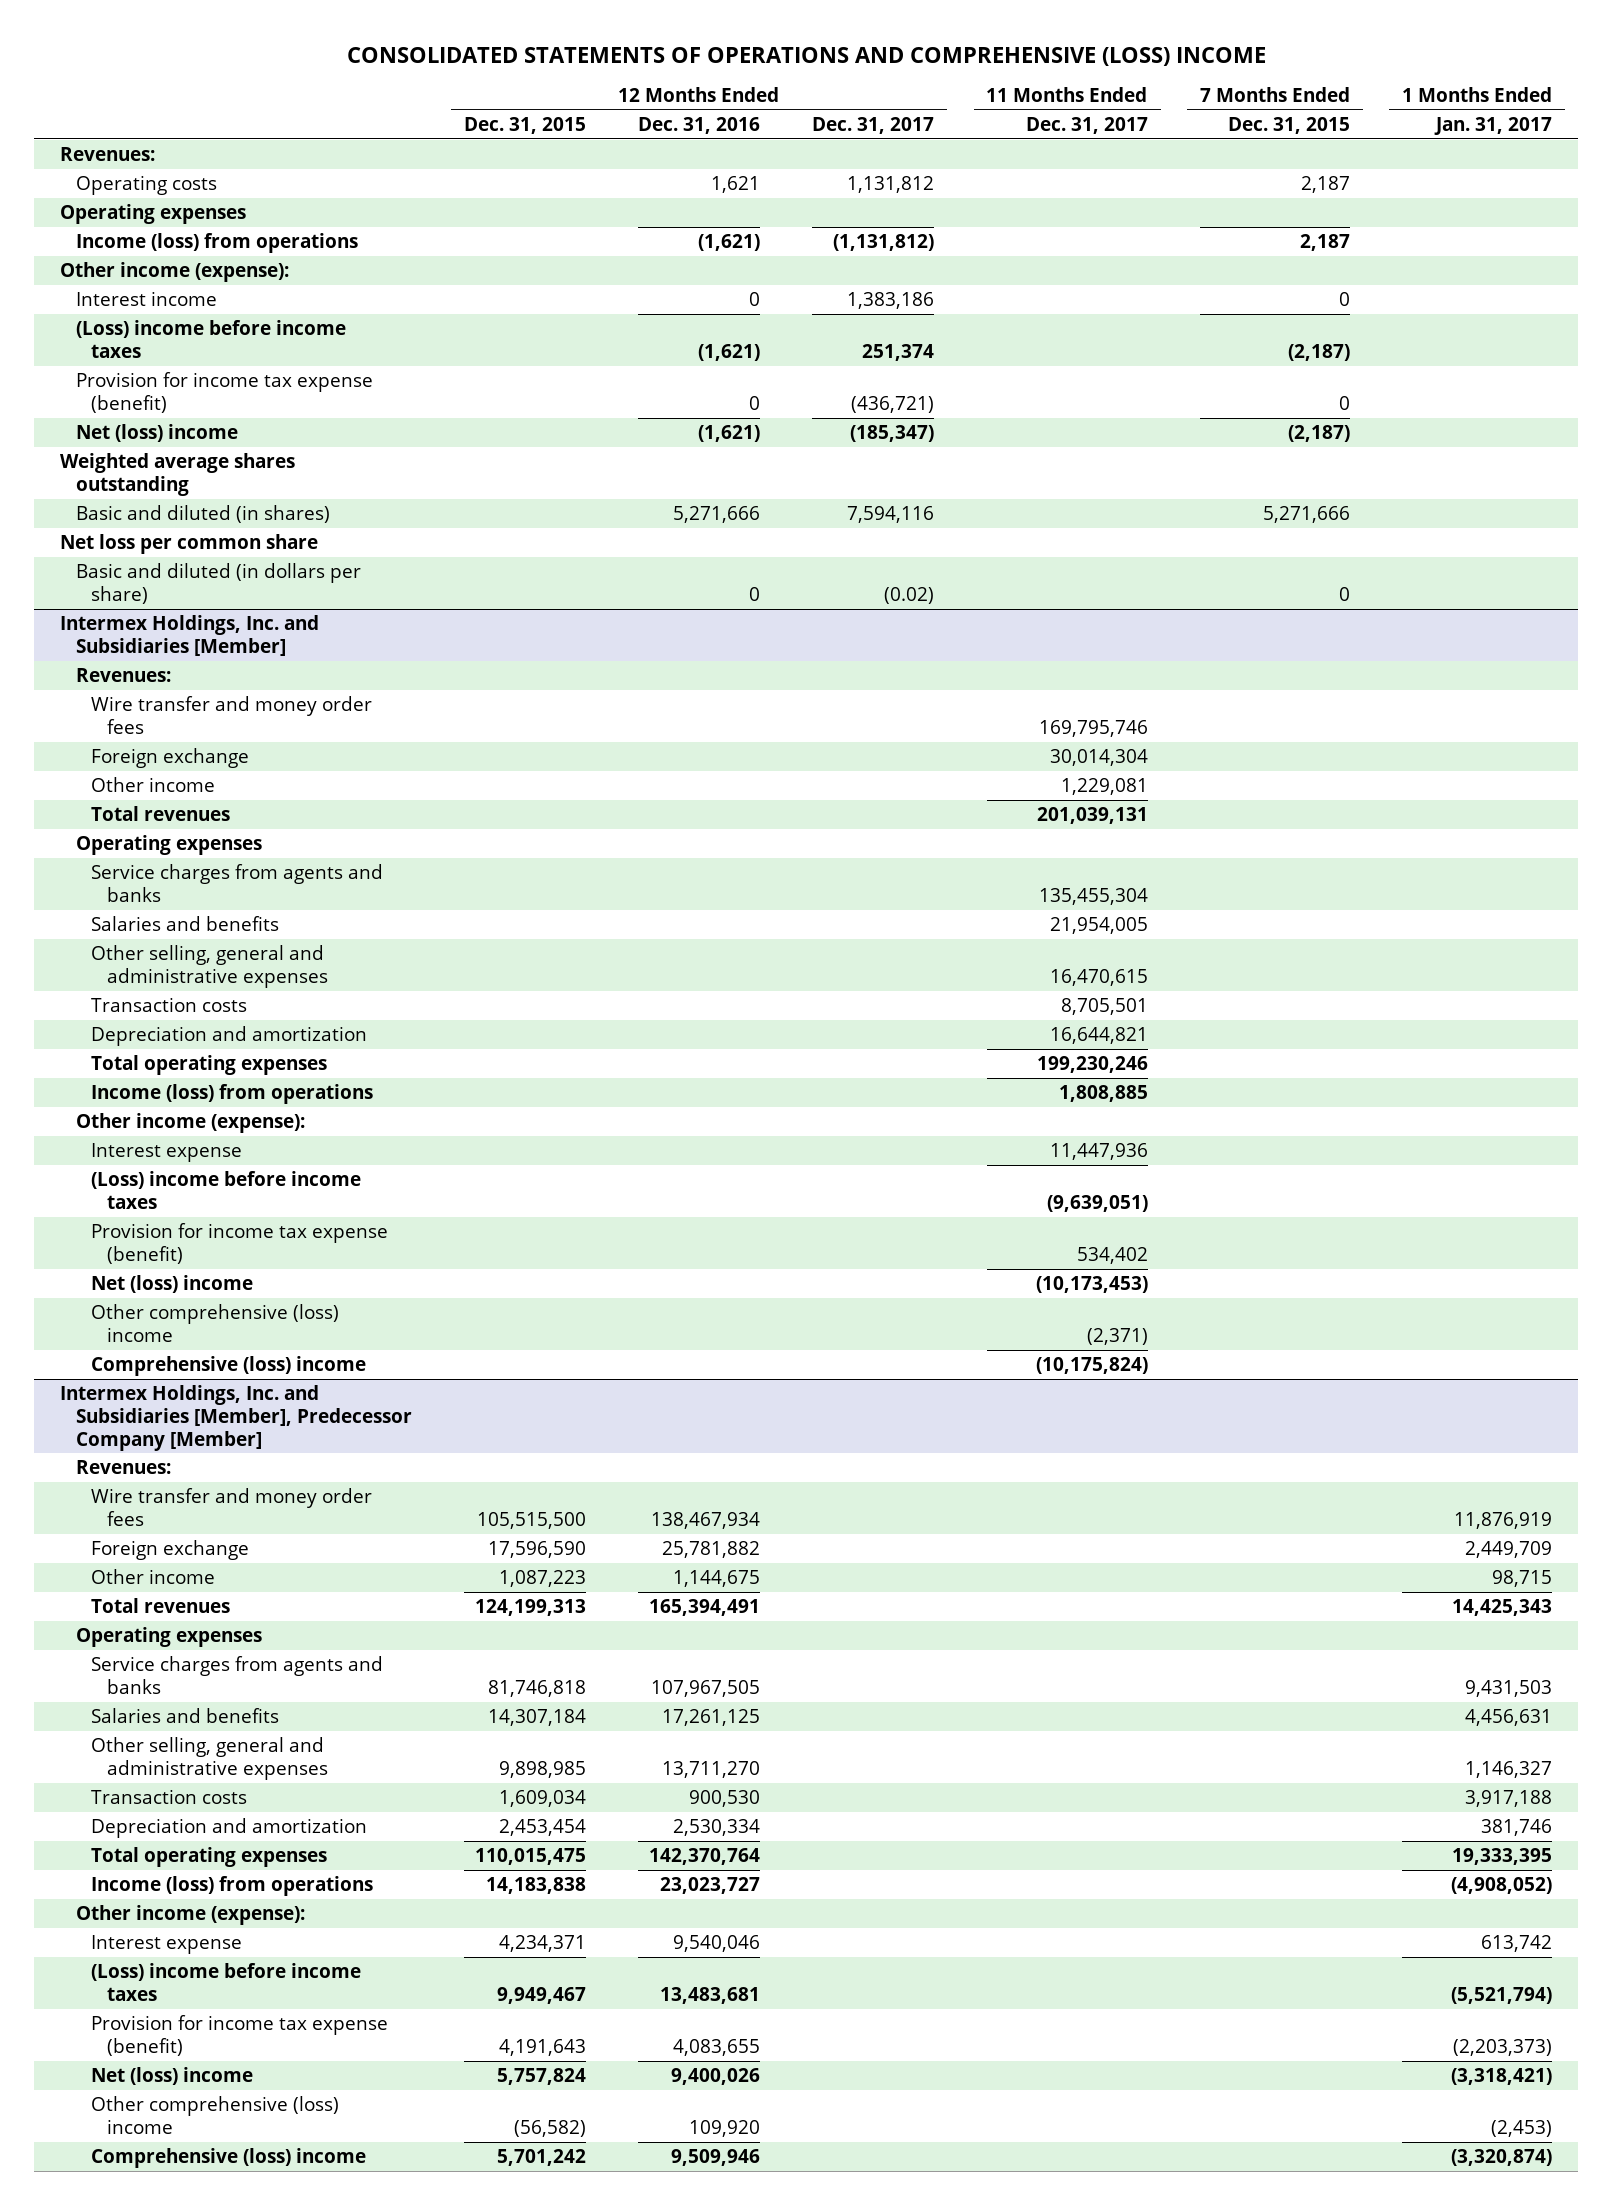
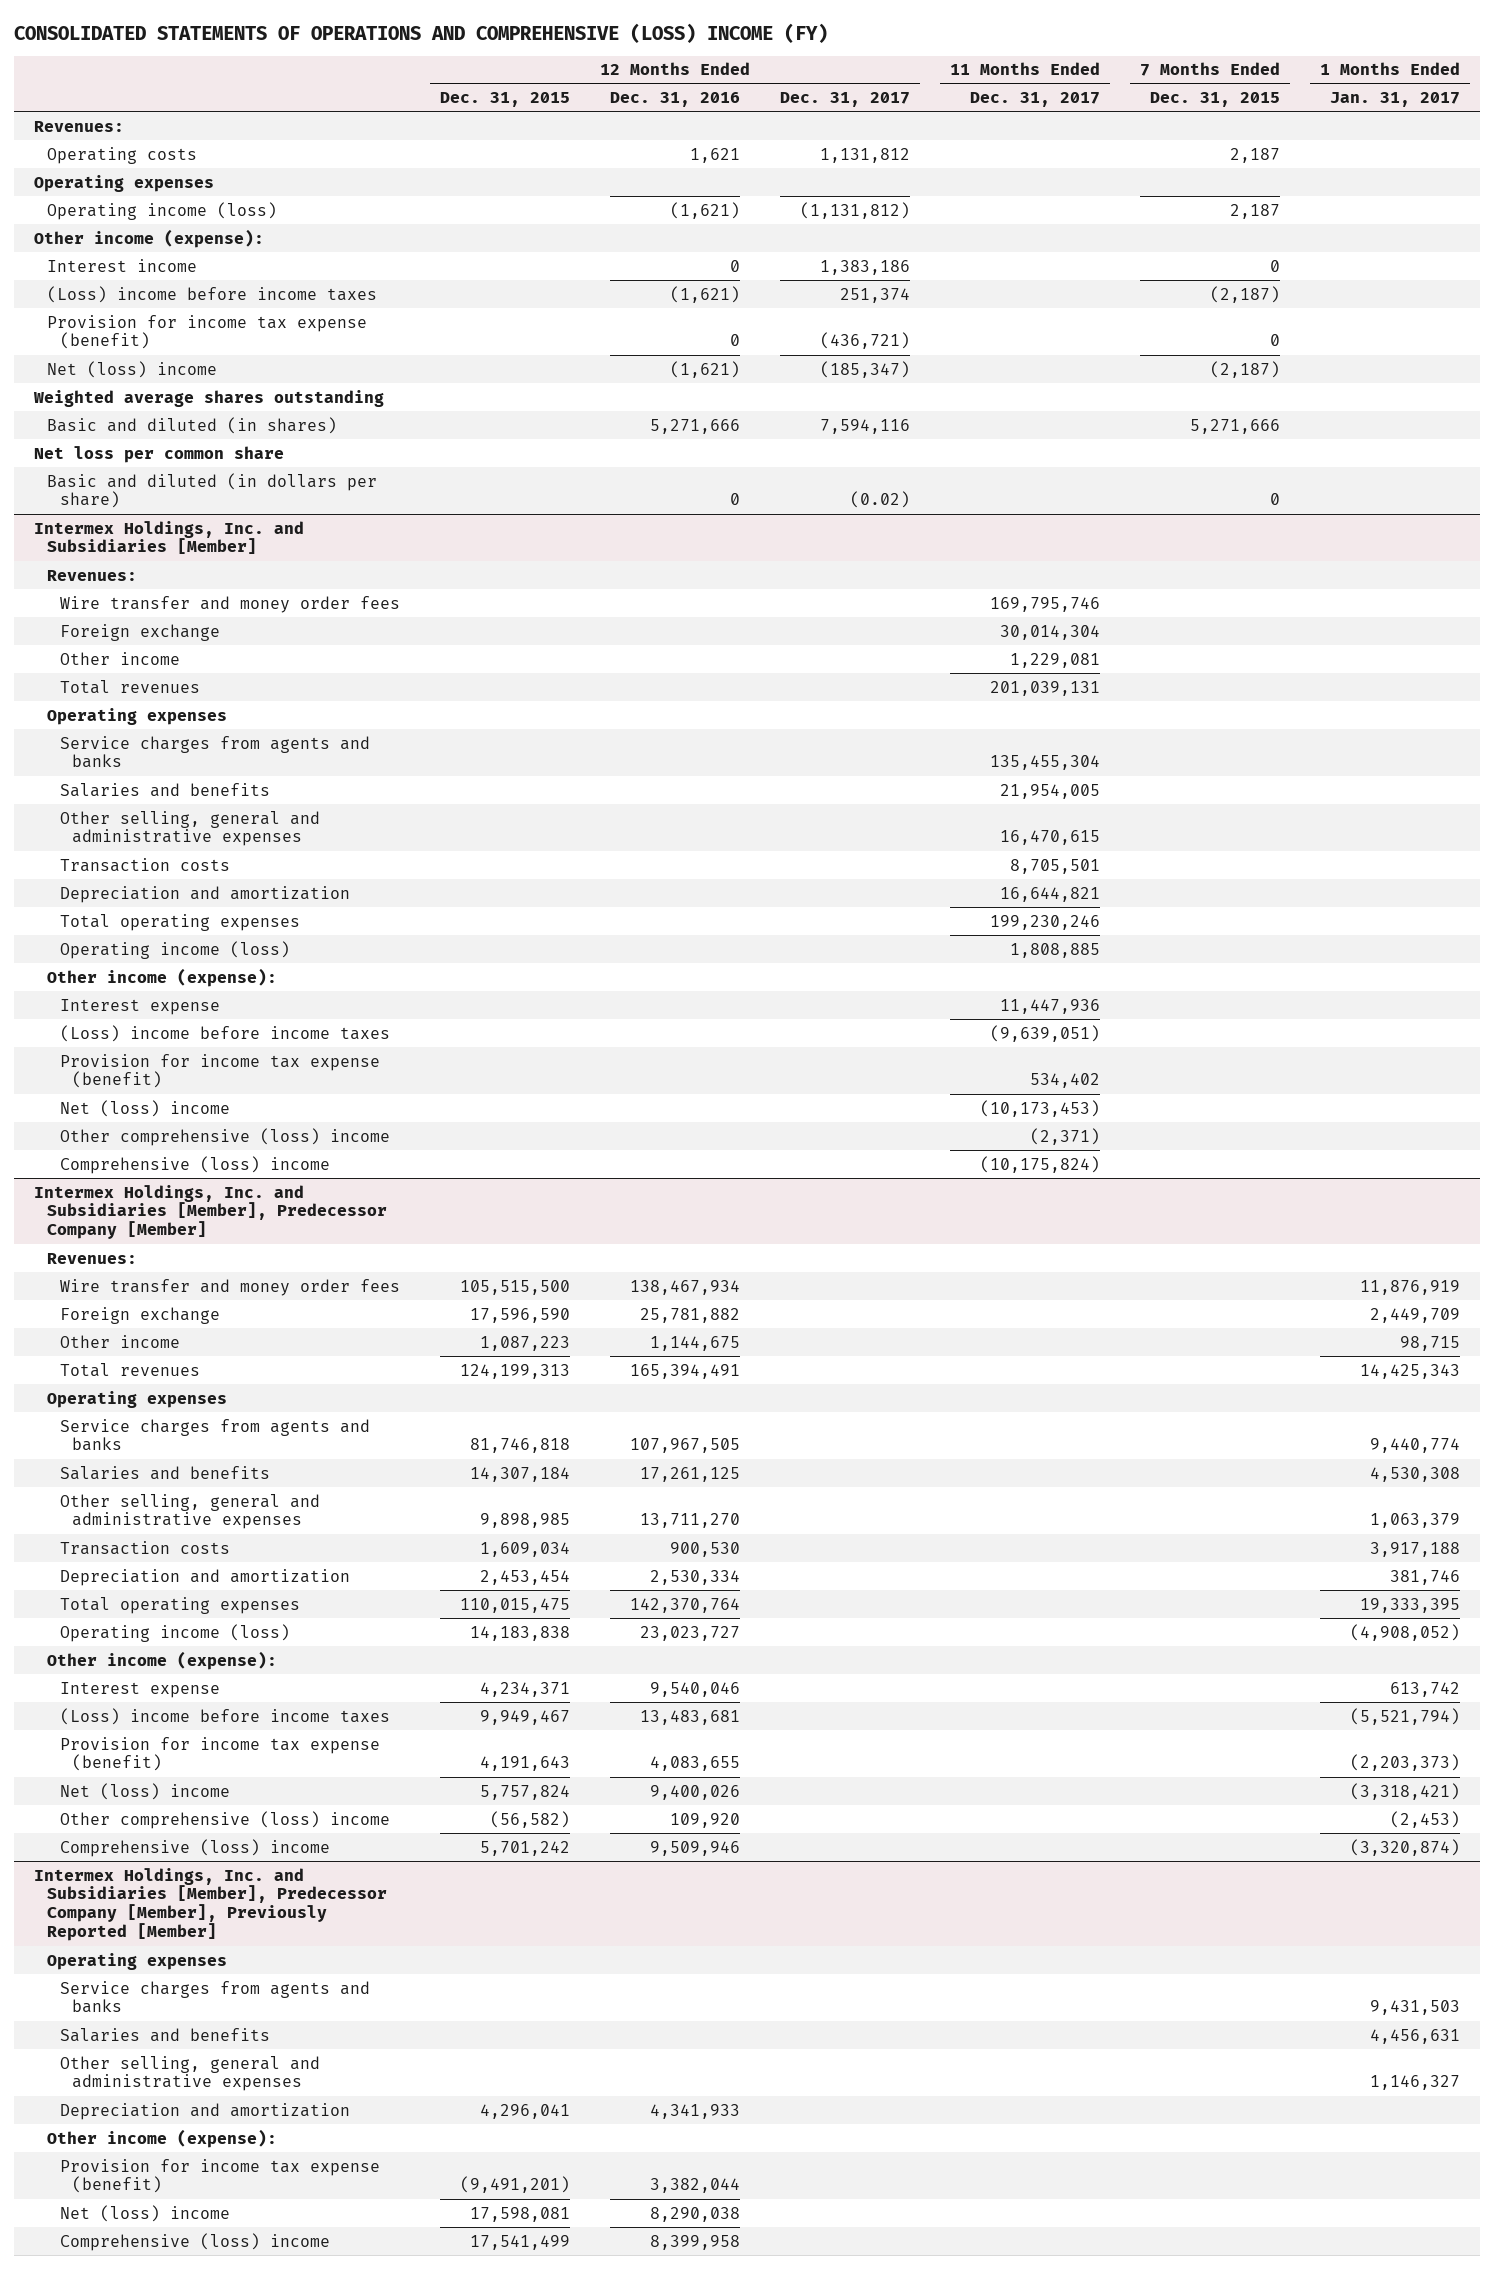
[346,46,1266,66] CONSOLIDATED STATEMENTS OF OPERATIONS AND COMPREHENSIVE (LOSS) INCOME -> [14,22,829,43] CONSOLIDATED STATEMENTS OF OPERATIONS AND COMPREHENSIVE (LOSS) INCOME (FY)
[75,232,358,253] Income (loss) from operations -> [47,201,278,220] Operating income (loss)
[91,1083,374,1104] Income (loss) from operations -> [59,940,290,959] Operating income (loss)
[1465,1679,1553,1697] 9,431,503 -> [1370,1438,1461,1454] 9,440,774
[1465,1708,1553,1726] 4,456,631 -> [1370,1466,1461,1482] 4,530,308
[1465,1760,1553,1778] 1,146,327 -> [1370,1513,1461,1529] 1,063,379
[91,1875,374,1896] Income (loss) from operations -> [59,1623,290,1642] Operating income (loss)
none -> [34,1867,388,1942] Intermex Holdings, Inc. and Subsidiaries [Member], Predecessor Company [Member], Previously Reported [Member]
none -> [47,1952,228,1970] Operating expenses
none -> [59,1980,370,2014] Service charges from agents and banks
none -> [59,2027,270,2042] Salaries and benefits
none -> [59,2055,320,2092] Other selling, general and administrative expenses
none -> [59,2102,350,2120] Depreciation and amortization
none -> [47,2128,278,2148] Other income (expense):
none -> [59,2158,380,2194] Provision for income tax expense (benefit)
none -> [59,2204,230,2222] Net (loss) income
none -> [59,2232,330,2251] Comprehensive (loss) income

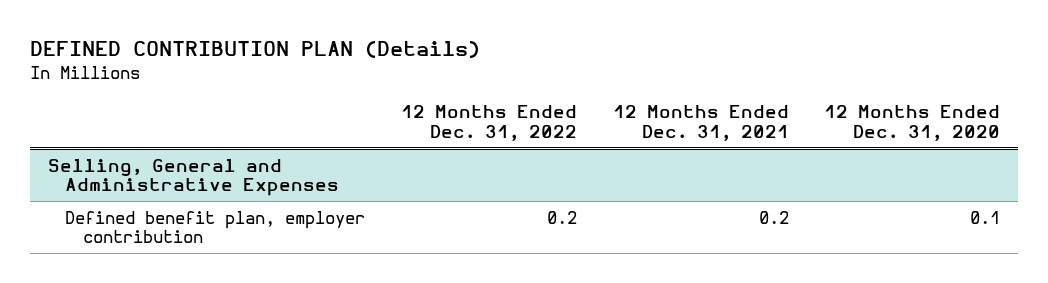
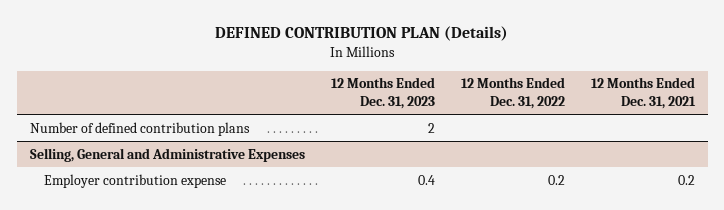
[824,105,1001,141] 12 Months Ended Dec. 31, 2020 -> none
none -> [330,77,435,110] 12 Months Ended Dec. 31, 2023
none -> [29,121,250,136] Number of defined contribution plans
[65,210,366,244] Defined benefit plan, employer contribution -> [44,173,227,188] Employer contribution expense

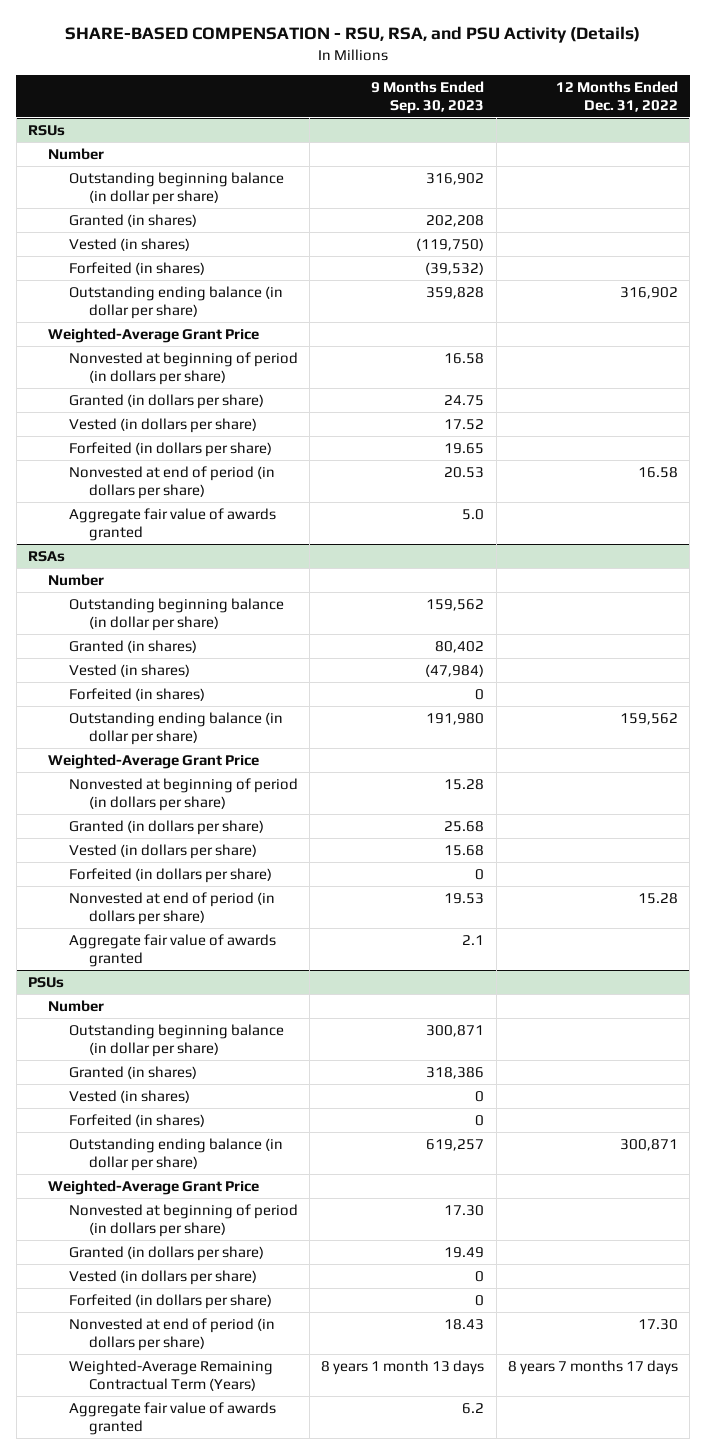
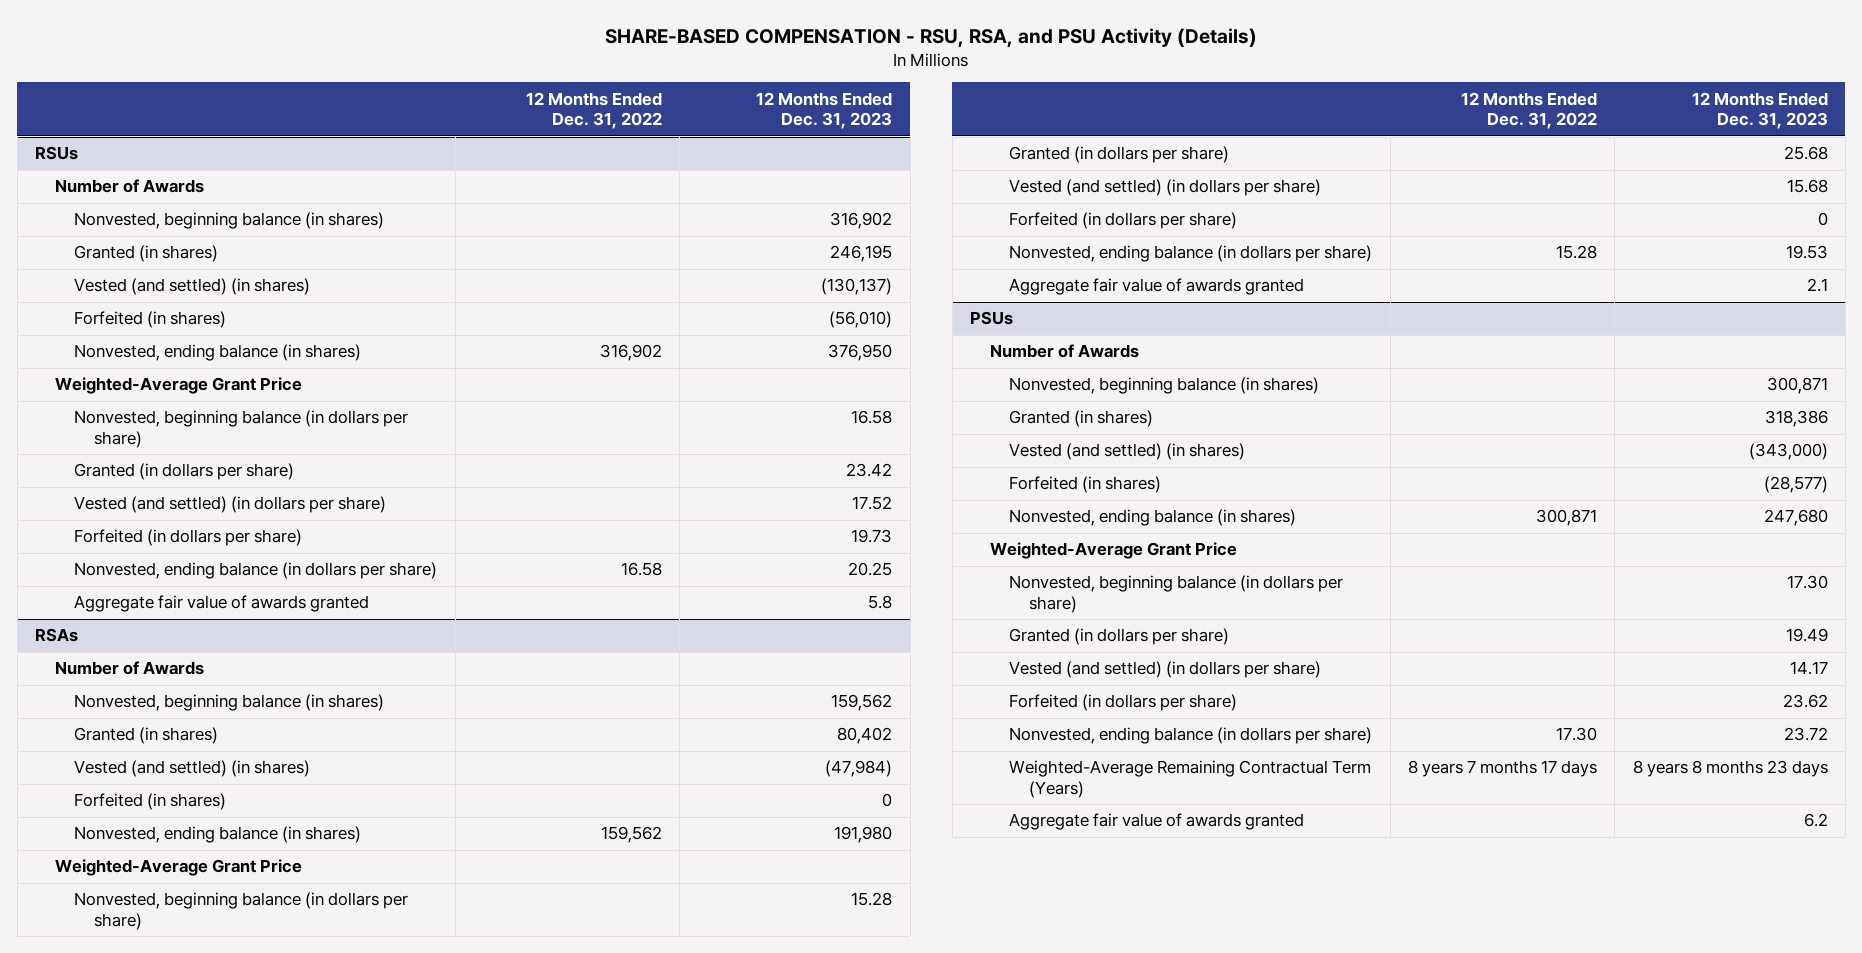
[371,80,485,114] 9 Months Ended Sep. 30, 2023 -> none
none -> [756,91,893,130] 12 Months Ended Dec. 31, 2023
[48,147,105,160] Number -> [54,179,204,194] Number of Awards
[68,171,284,205] Outstanding beginning balance (in dollar per share) -> [74,212,385,230] Nonvested, beginning balance (in shares)
[68,237,190,251] Vested (in shares) -> [74,278,311,296] Vested (and settled) (in shares)
[68,285,283,319] Outstanding ending balance (in dollar per share) -> [74,344,362,362] Nonvested, ending balance (in shares)
[68,351,298,385] Nonvested at beginning of period (in dollars per share) -> [74,410,409,448] Nonvested, beginning balance (in dollars per share)
[68,417,257,433] Vested (in dollars per share) -> [74,496,387,514] Vested (and settled) (in dollars per share)
[68,465,275,499] Nonvested at end of period (in dollars per share) -> [74,562,438,580] Nonvested, ending balance (in dollars per share)
[48,573,105,586] Number -> [54,661,204,676] Number of Awards
[68,597,284,631] Outstanding beginning balance (in dollar per share) -> [74,694,385,712] Nonvested, beginning balance (in shares)
[68,663,190,677] Vested (in shares) -> [74,760,311,778] Vested (and settled) (in shares)
[68,711,283,745] Outstanding ending balance (in dollar per share) -> [74,826,362,844] Nonvested, ending balance (in shares)
[68,777,298,811] Nonvested at beginning of period (in dollars per share) -> [74,892,409,930] Nonvested, beginning balance (in dollars per share)
[68,843,257,859] Vested (in dollars per share) -> [1009,179,1322,197] Vested (and settled) (in dollars per share)
[68,891,275,925] Nonvested at end of period (in dollars per share) -> [1009,245,1373,263] Nonvested, ending balance (in dollars per share)
[48,999,105,1012] Number -> [989,344,1139,359] Number of Awards
[68,1023,284,1057] Outstanding beginning balance (in dollar per share) -> [1009,377,1320,395] Nonvested, beginning balance (in shares)
[68,1089,190,1103] Vested (in shares) -> [1009,443,1246,461] Vested (and settled) (in shares)
[68,1137,283,1171] Outstanding ending balance (in dollar per share) -> [1009,509,1297,527] Nonvested, ending balance (in shares)
[68,1203,298,1237] Nonvested at beginning of period (in dollars per share) -> [1009,575,1344,613] Nonvested, beginning balance (in dollars per share)
[68,1269,257,1285] Vested (in dollars per share) -> [1009,661,1322,679] Vested (and settled) (in dollars per share)
[68,1317,275,1351] Nonvested at end of period (in dollars per share) -> [1009,727,1373,745] Nonvested, ending balance (in dollars per share)

